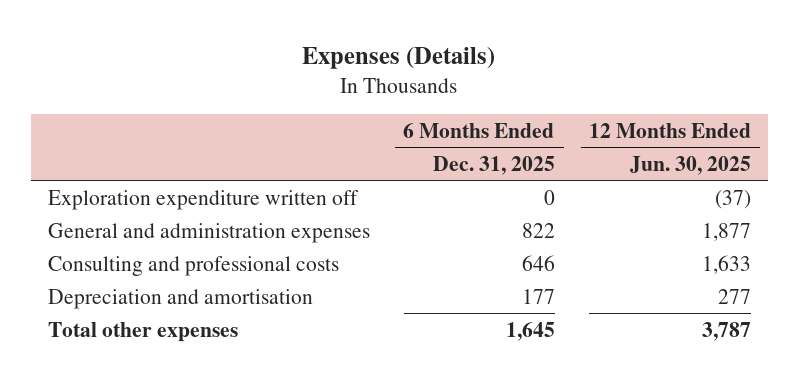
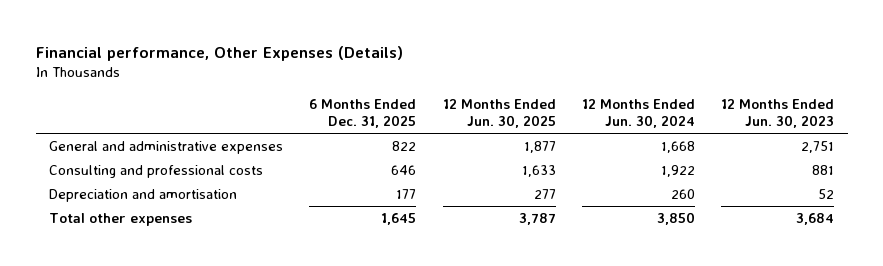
[302,46,496,69] Expenses (Details) -> [35,46,403,62] Financial performance, Other Expenses (Details)
none -> [582,98,696,129] 12 Months Ended Jun. 30, 2024
none -> [721,98,835,129] 12 Months Ended Jun. 30, 2023
[47,189,359,210] Exploration expenditure written off -> none
[47,222,370,243] General and administration expenses -> [48,140,283,154] General and administrative expenses

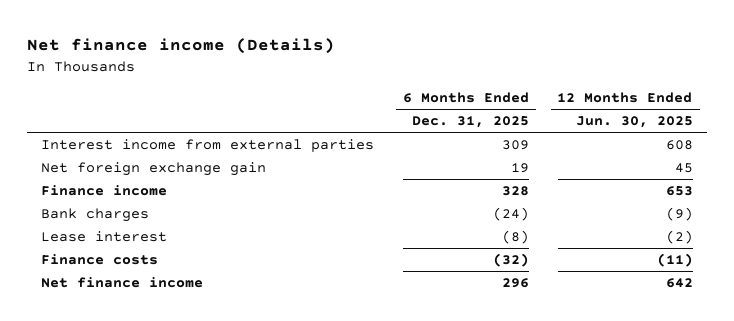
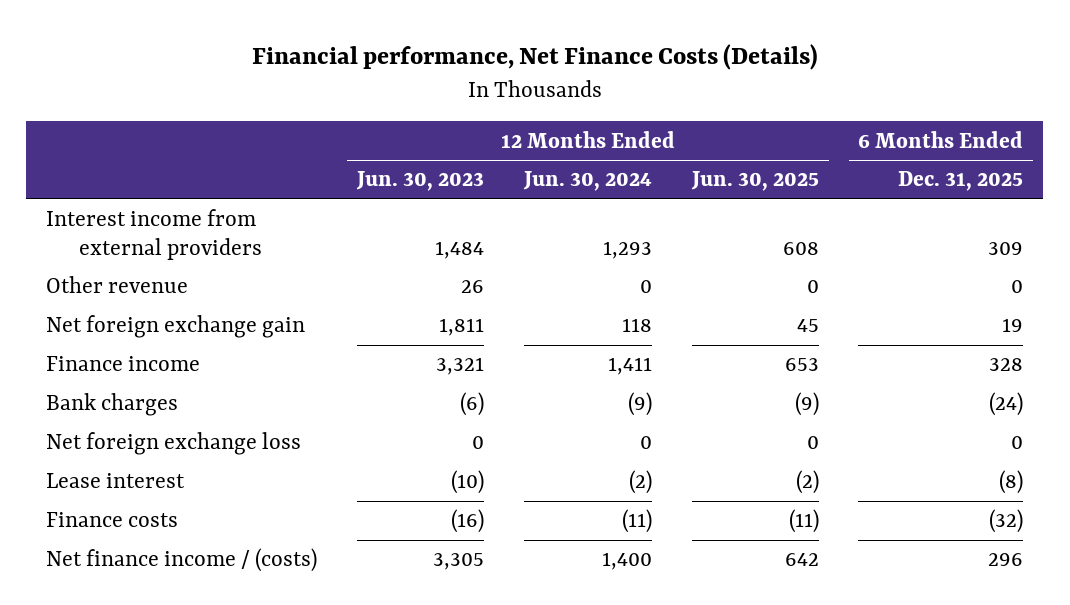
[26,38,335,55] Net finance income (Details) -> [251,44,818,71] Financial performance, Net Finance Costs (Details)
none -> [356,171,485,192] Jun. 30, 2023
none -> [522,171,652,192] Jun. 30, 2024
[41,139,375,153] Interest income from external parties -> [46,209,262,260] Interest income from external providers
none -> [46,276,189,294] Other revenue
none -> [46,432,302,456] Net foreign exchange loss
[41,277,204,289] Net finance income -> [46,548,318,573] Net finance income / (costs)

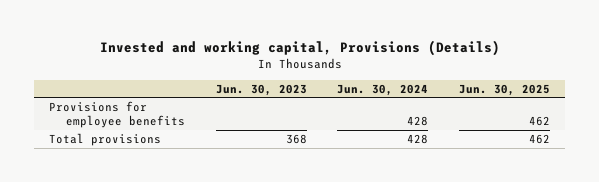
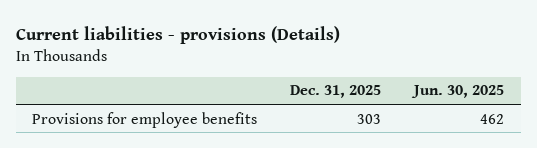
[99,40,500,57] Invested and working capital, Provisions (Details) -> [15,26,340,45] Current liabilities - provisions (Details)
[215,83,307,96] Jun. 30, 2023 -> none
[337,83,429,96] Jun. 30, 2024 -> none
none -> [290,85,382,99] Dec. 31, 2025
[49,132,162,146] Total provisions -> none

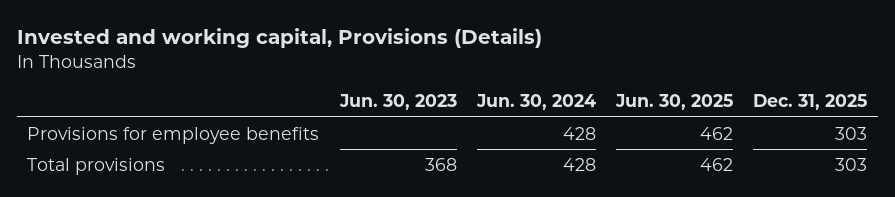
[15,26,340,45] Current liabilities - provisions (Details) -> [17,28,543,49] Invested and working capital, Provisions (Details)
none -> [338,94,457,111] Jun. 30, 2023
none -> [475,94,596,111] Jun. 30, 2024
none -> [27,157,166,175] Total provisions

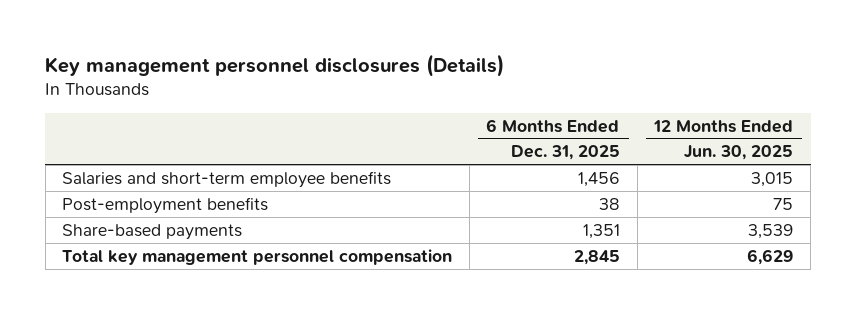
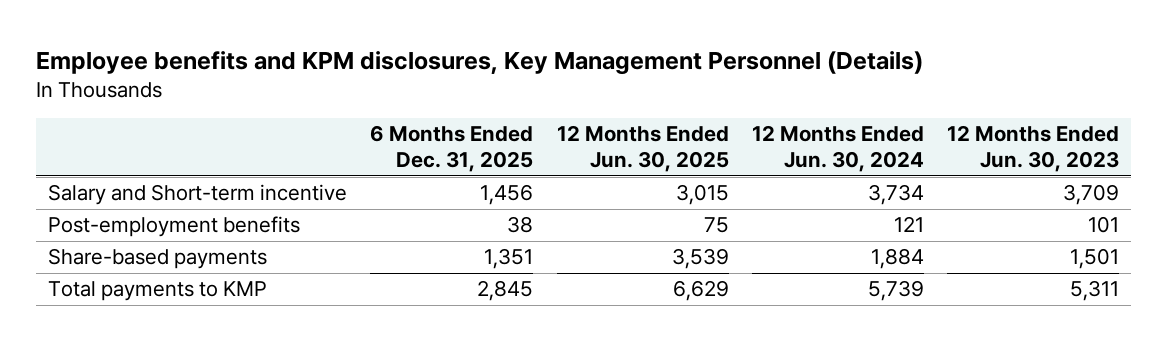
[45,54,505,78] Key management personnel disclosures (Details) -> [36,50,924,75] Employee benefits and KPM disclosures, Key Management Personnel (Details)
none -> [752,124,925,173] 12 Months Ended Jun. 30, 2024
none -> [947,124,1120,173] 12 Months Ended Jun. 30, 2023
[62,170,392,188] Salaries and short-term employee benefits -> [48,184,348,206] Salary and Short-term incentive
[62,248,453,265] Total key management personnel compensation -> [48,281,268,302] Total payments to KMP

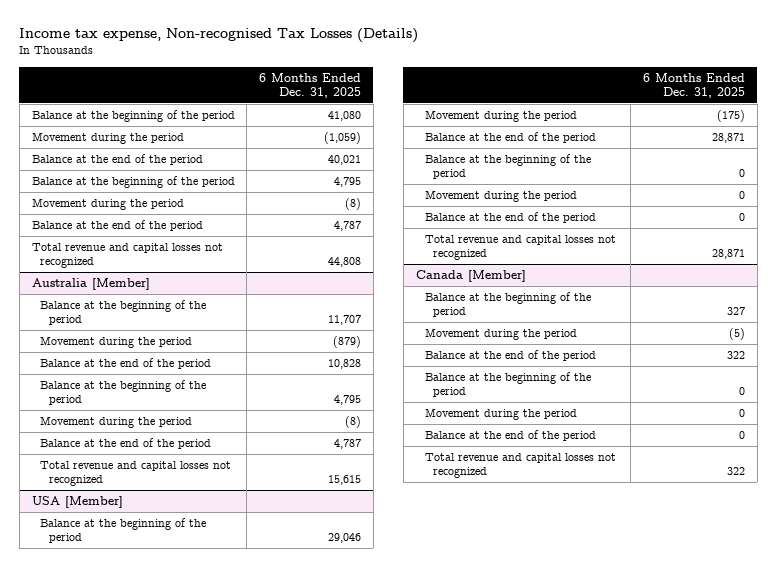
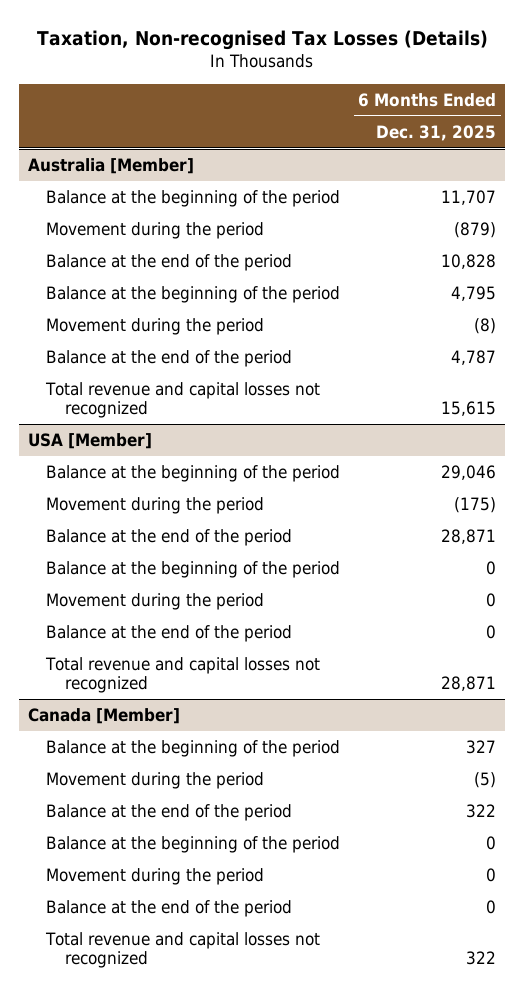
[19,28,419,44] Income tax expense, Non-recognised Tax Losses (Details) -> [36,29,488,50] Taxation, Non-recognised Tax Losses (Details)
[31,110,235,123] Balance at the beginning of the period -> none
[31,132,184,145] Movement during the period -> none
[31,154,203,166] Balance at the end of the period -> none
[31,176,235,189] Balance at the beginning of the period -> none
[31,198,184,211] Movement during the period -> none
[31,220,203,232] Balance at the end of the period -> none
[31,243,223,269] Total revenue and capital losses not recognized -> none

